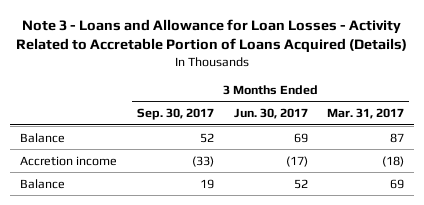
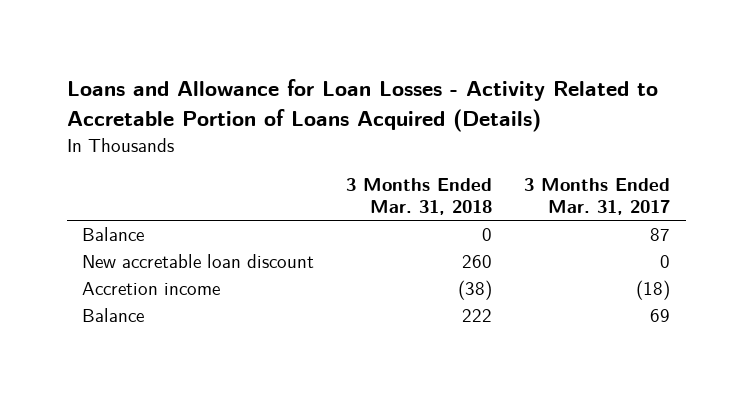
[16,18,408,54] Note 3 - Loans and Allowance for Loan Losses - Activity Related to Accretable Portion of Loans Acquired (Details) -> [66,79,658,132] Loans and Allowance for Loan Losses - Activity Related to Accretable Portion of Loans Acquired (Details)
[136,108,214,121] Sep. 30, 2017 -> none
[233,108,308,120] Jun. 30, 2017 -> none
none -> [346,177,493,216] 3 Months Ended Mar. 31, 2018
none -> [82,254,315,269] New accretable loan discount

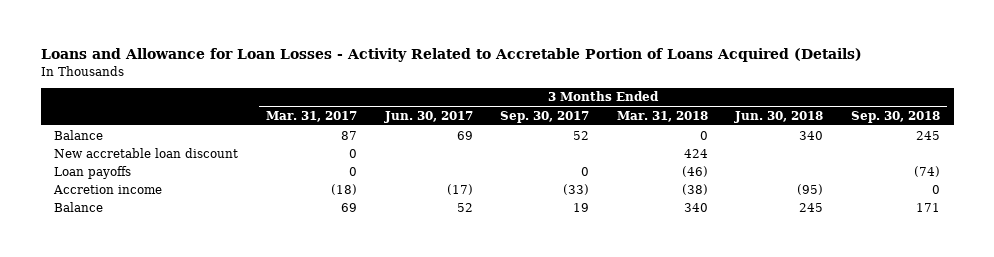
none -> [383,110,473,123] Jun. 30, 2017
none -> [500,110,590,123] Sep. 30, 2017
none -> [734,110,824,123] Jun. 30, 2018
none -> [850,110,940,123] Sep. 30, 2018
[462,255,493,269] 260 -> [683,148,708,158] 424
none -> [54,165,132,179] Loan payoffs
[462,309,493,323] 222 -> [683,202,708,212] 340

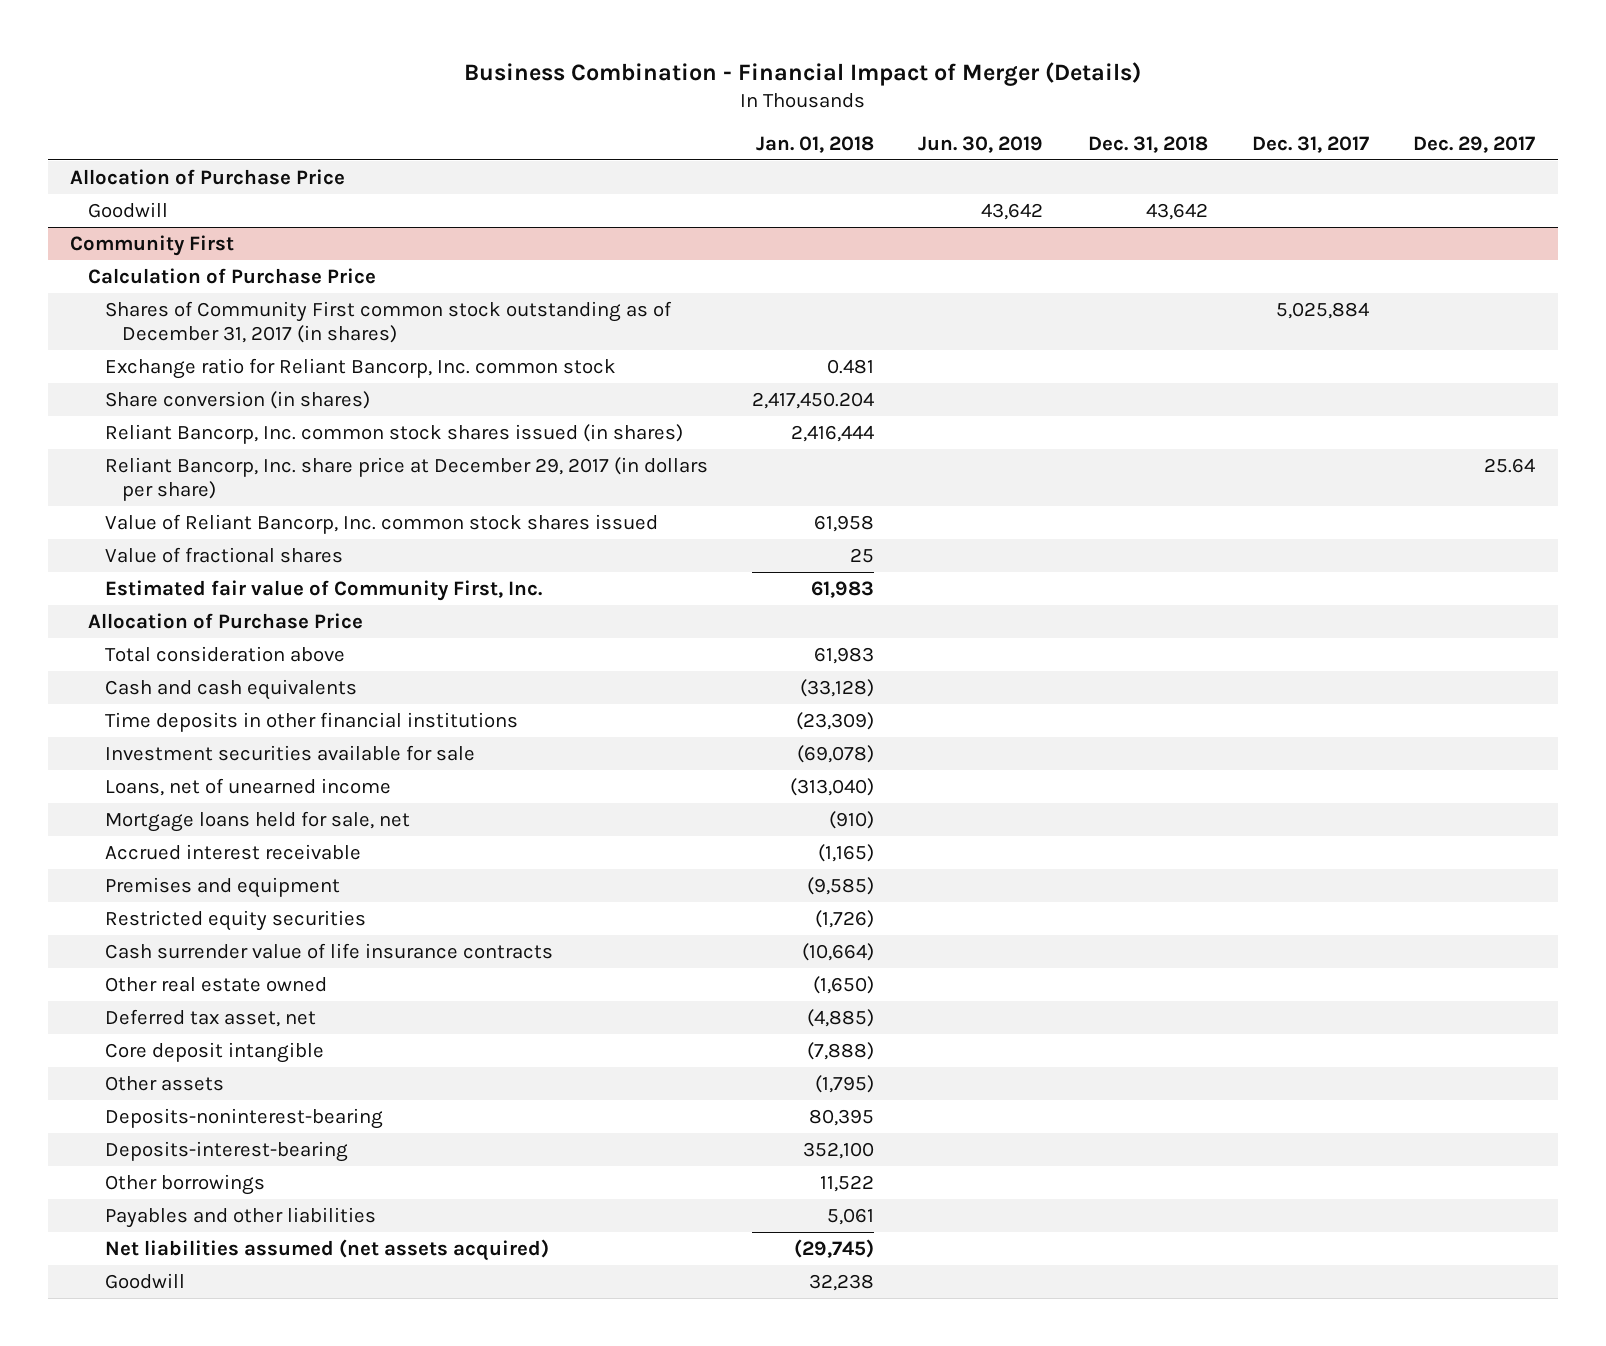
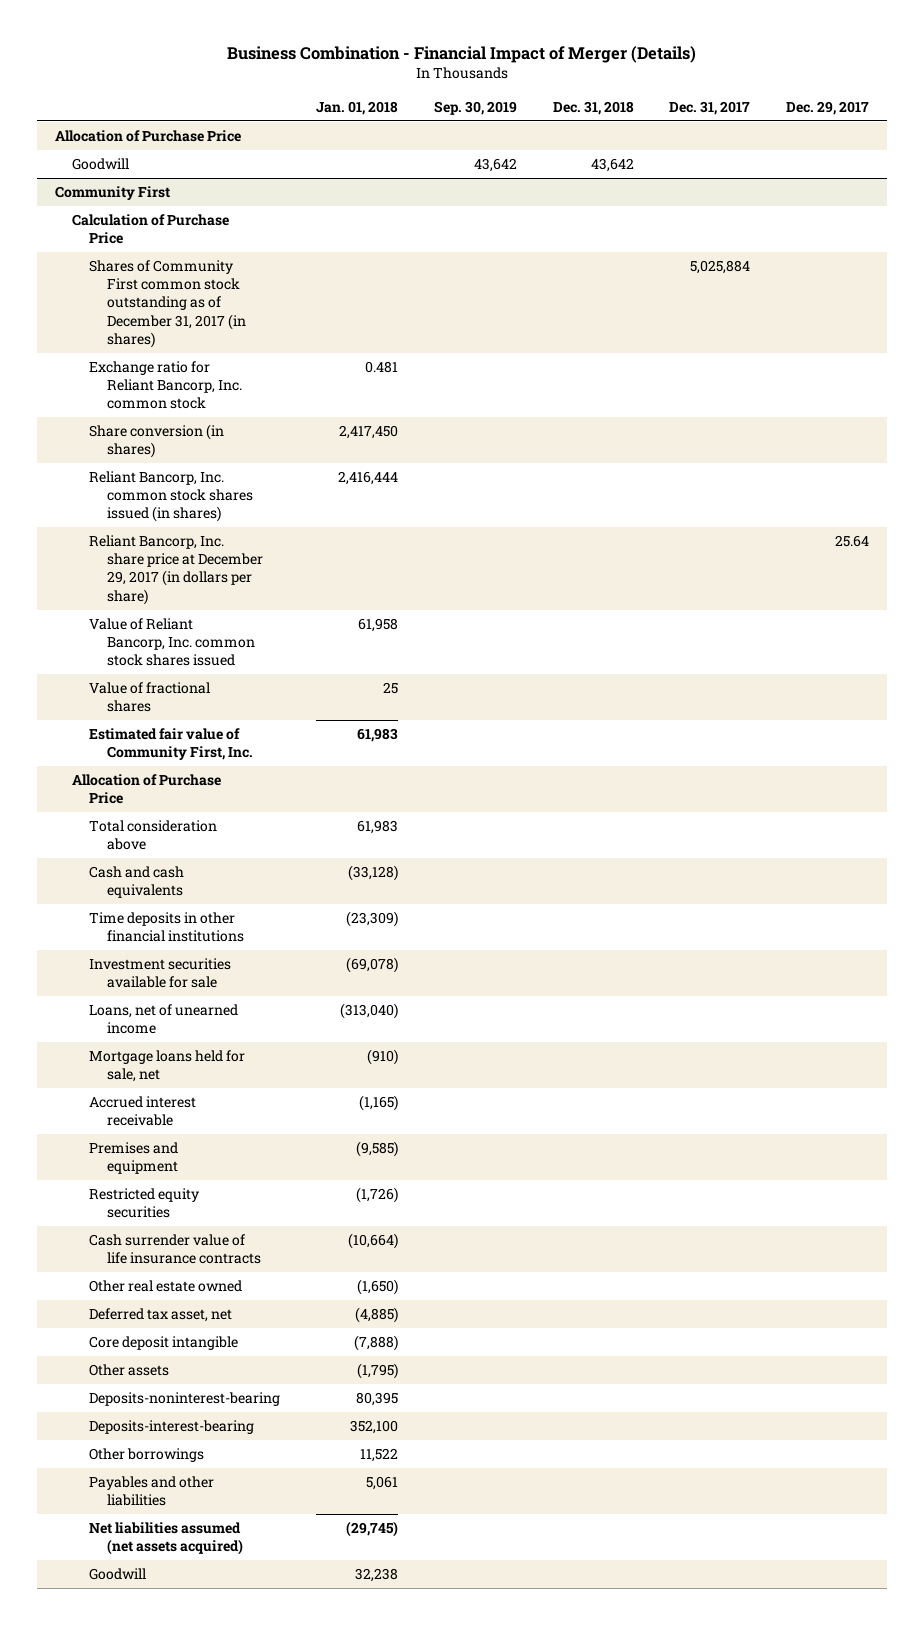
[918,136,1044,154] Jun. 30, 2019 -> none
none -> [433,100,517,115] Sep. 30, 2019
[752,391,875,409] 2,417,450.204 -> [339,425,399,440] 2,417,450

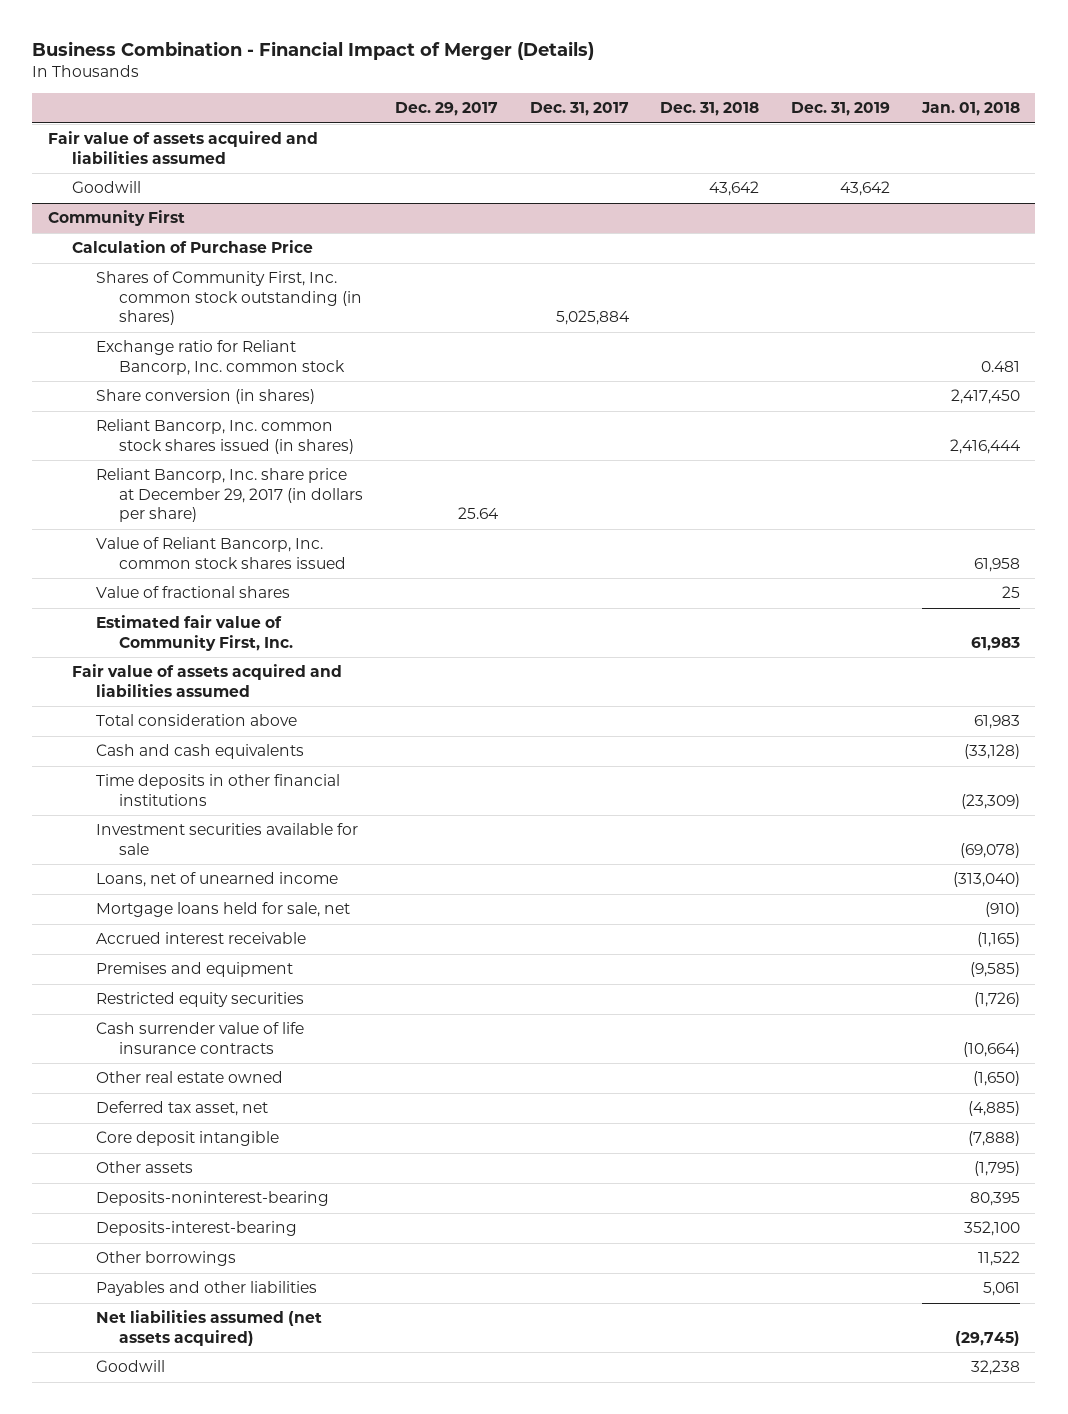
[433,100,517,115] Sep. 30, 2019 -> none
none -> [791,102,891,117] Dec. 31, 2019
[55,130,242,143] Allocation of Purchase Price -> [48,131,319,164] Fair value of assets acquired and liabilities assumed
[89,260,246,348] Shares of Community First common stock outstanding as of December 31, 2017 (in shares) -> [95,271,363,326] Shares of Community First, Inc. common stock outstanding (in shares)
[72,774,222,805] Allocation of Purchase Price -> [71,664,342,697] Fair value of assets acquired and liabilities assumed

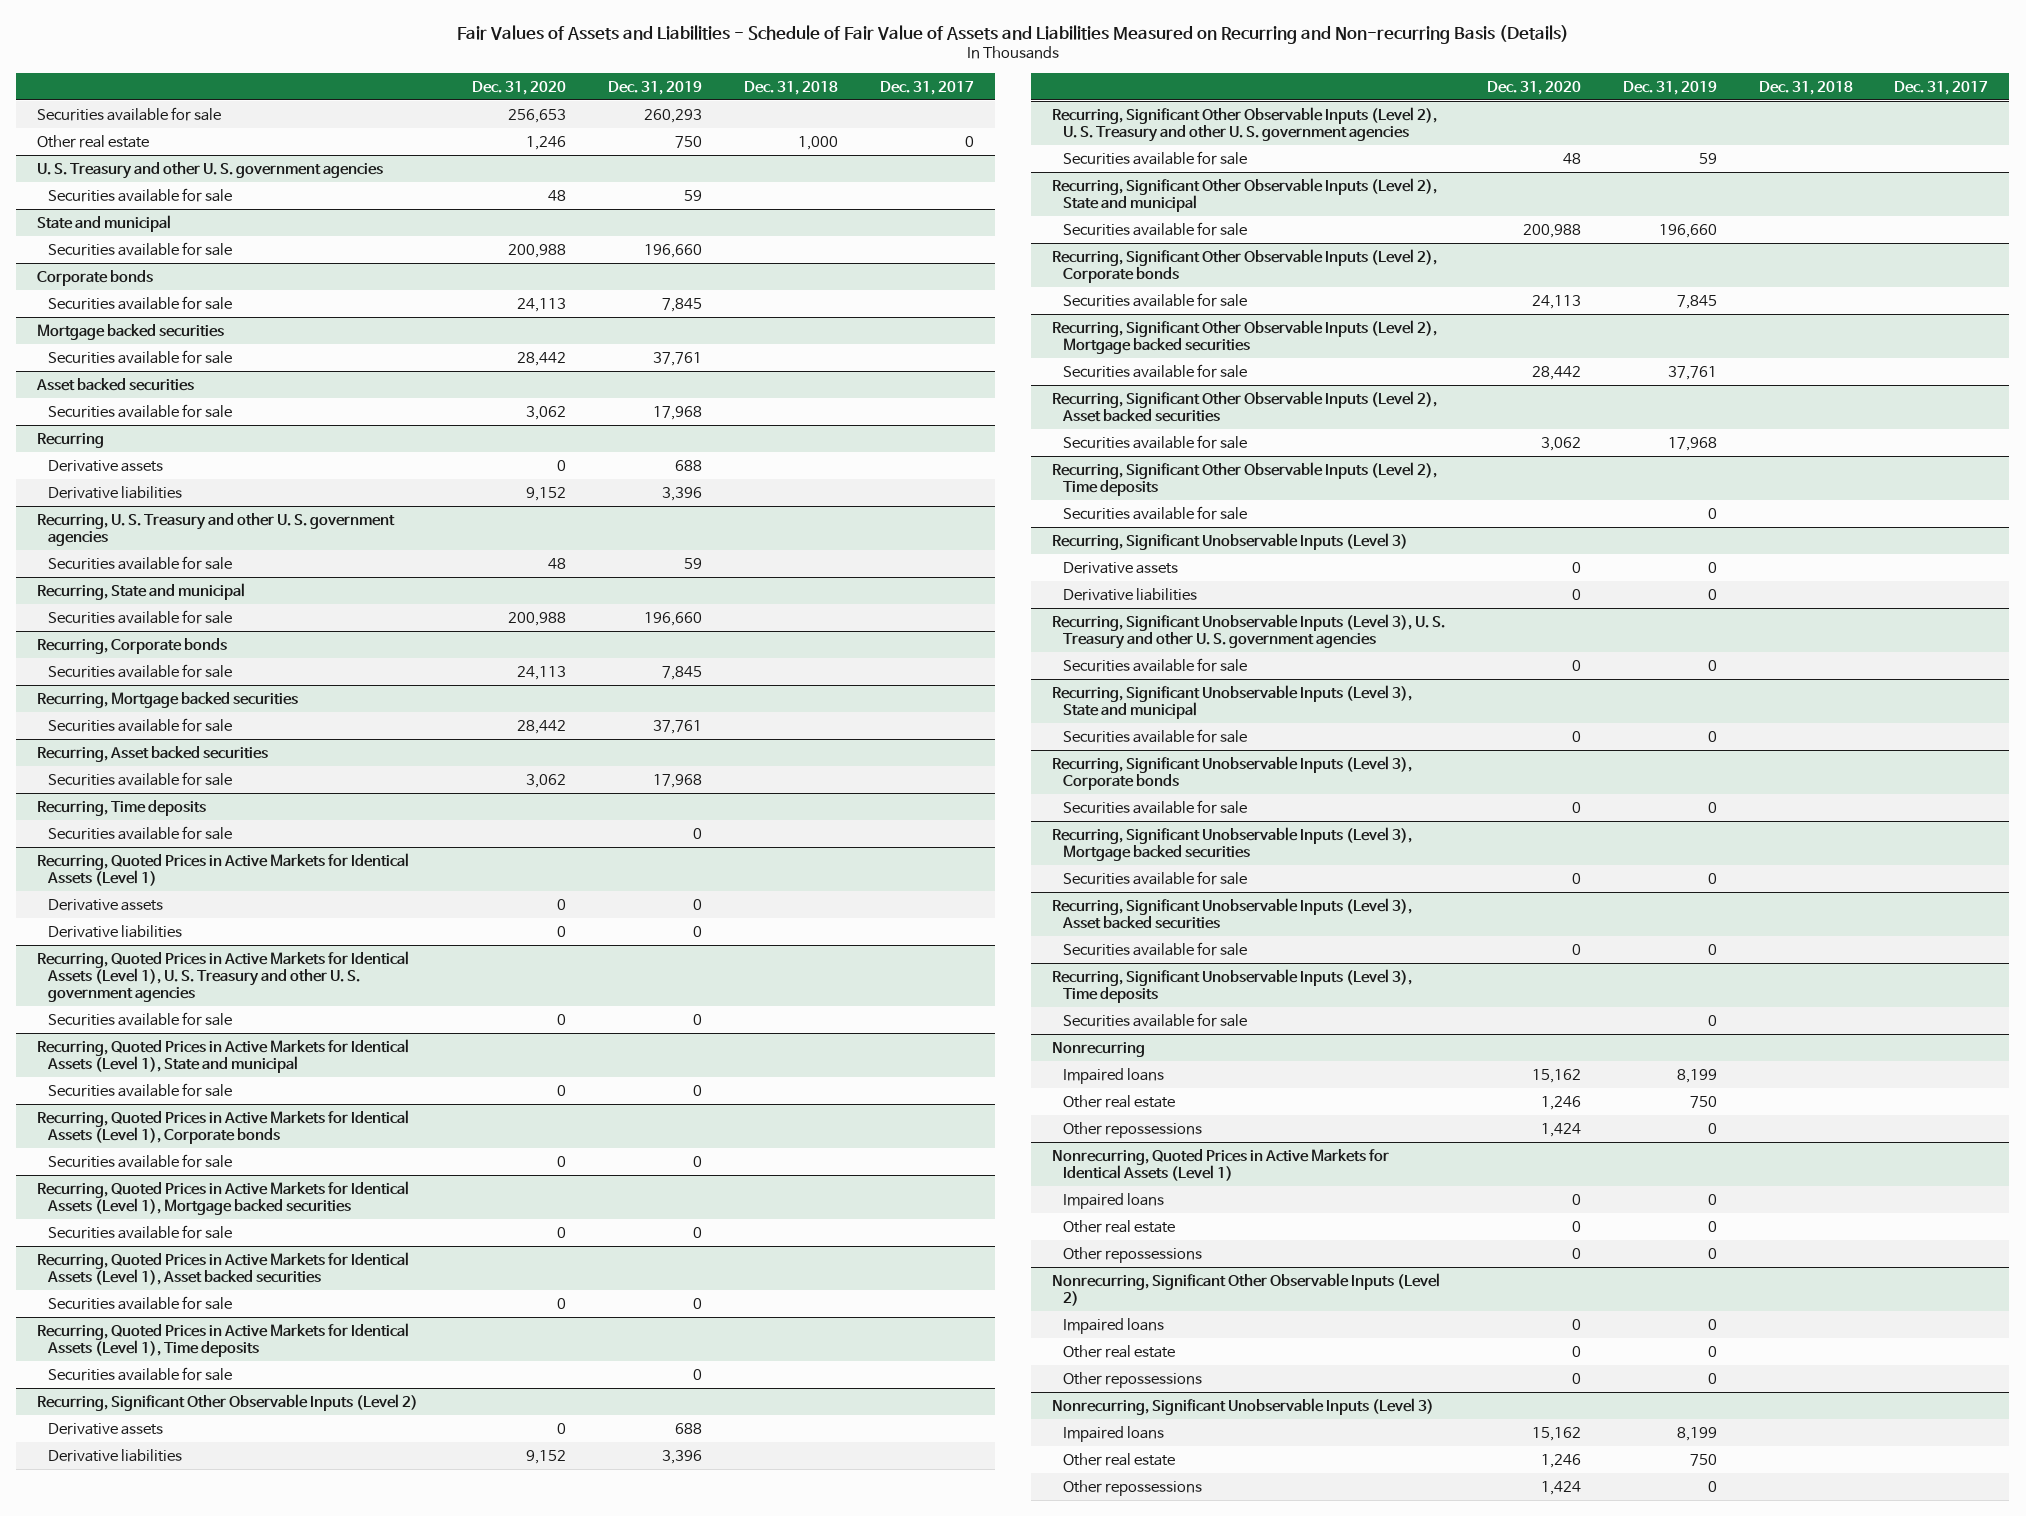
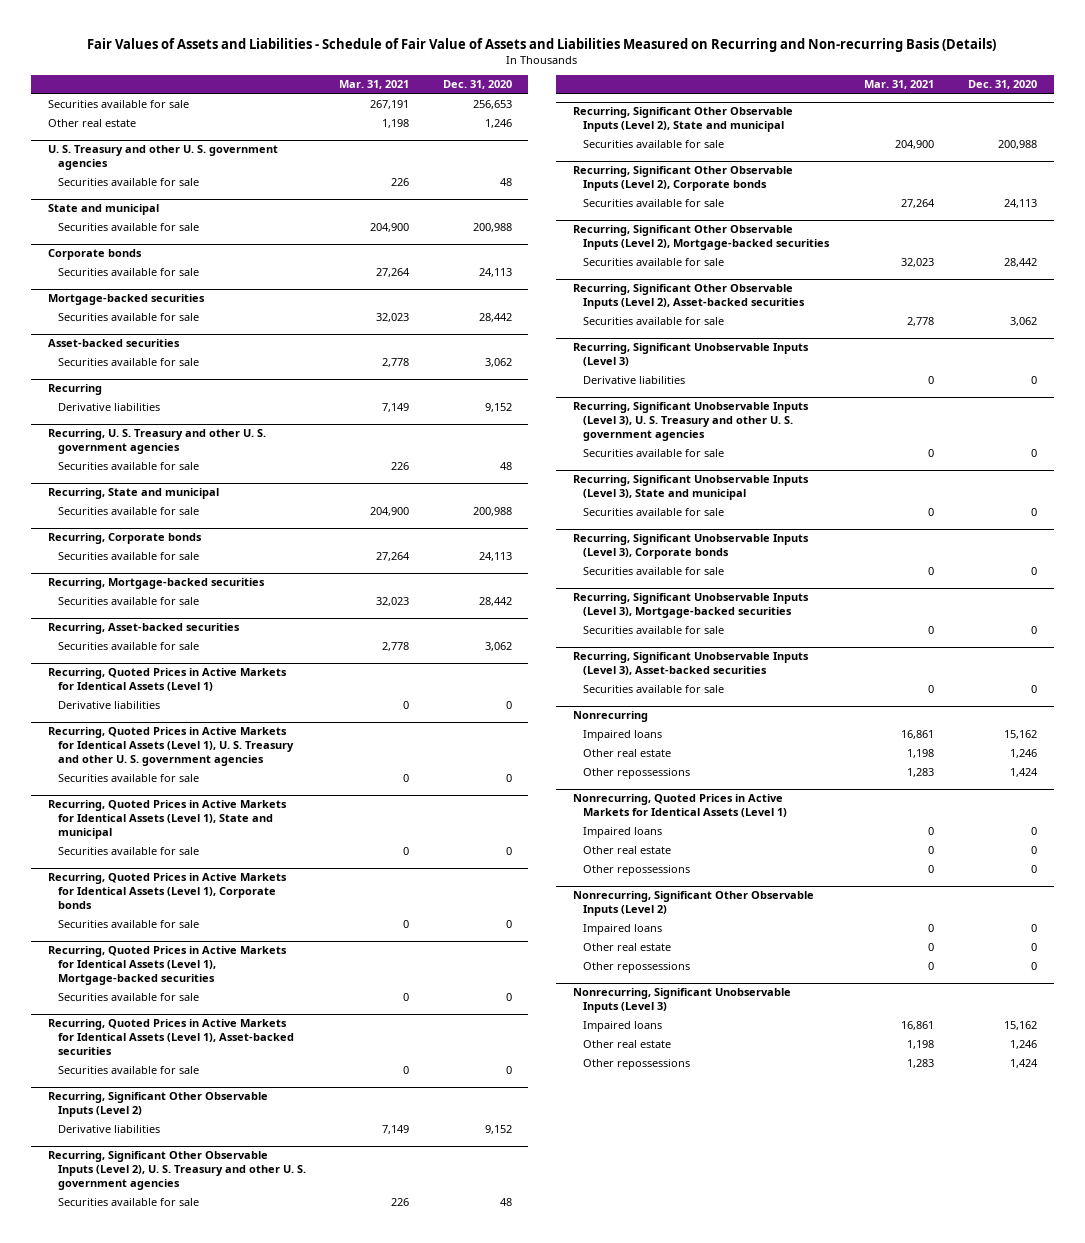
[608,80,703,95] Dec. 31, 2019 -> none
[743,80,838,95] Dec. 31, 2018 -> none
[879,80,974,95] Dec. 31, 2017 -> none
none -> [339,80,410,90] Mar. 31, 2021
[37,323,225,340] Mortgage backed securities -> [48,294,206,306] Mortgage-backed securities
[36,377,195,391] Asset backed securities -> [48,339,181,348] Asset-backed securities
[48,459,164,472] Derivative assets -> none
[37,691,299,708] Recurring, Mortgage backed securities -> [48,578,266,590] Recurring, Mortgage-backed securities
[37,745,269,762] Recurring, Asset backed securities -> [48,623,241,635] Recurring, Asset-backed securities
[37,799,207,816] Recurring, Time deposits -> none
[48,825,233,840] Securities available for sale -> none
[48,898,164,911] Derivative assets -> none
[37,1180,410,1215] Recurring, Quoted Prices in Active Markets for Identical Assets (Level 1), Mortgage backed securities -> [48,946,288,986] Recurring, Quoted Prices in Active Markets for Identical Assets (Level 1), Mortgage-backed securities
[37,1251,410,1285] Recurring, Quoted Prices in Active Markets for Identical Assets (Level 1), Asset backed securities -> [48,1019,294,1056] Recurring, Quoted Prices in Active Markets for Identical Assets (Level 1), Asset-backed securities
[37,1322,410,1357] Recurring, Quoted Prices in Active Markets for Identical Assets (Level 1), Time deposits -> none
[48,1366,233,1381] Securities available for sale -> none
[48,1422,164,1435] Derivative assets -> none
[1051,319,1437,354] Recurring, Significant Other Observable Inputs (Level 2), Mortgage backed securities -> [573,225,830,251] Recurring, Significant Other Observable Inputs (Level 2), Mortgage-backed securities
[1051,390,1437,422] Recurring, Significant Other Observable Inputs (Level 2), Asset backed securities -> [573,284,805,310] Recurring, Significant Other Observable Inputs (Level 2), Asset-backed securities
[1051,461,1437,496] Recurring, Significant Other Observable Inputs (Level 2), Time deposits -> none
[1063,505,1248,520] Securities available for sale -> none
[1063,561,1179,574] Derivative assets -> none
[1051,826,1412,861] Recurring, Significant Unobservable Inputs (Level 3), Mortgage backed securities -> [573,593,810,619] Recurring, Significant Unobservable Inputs (Level 3), Mortgage-backed securities
[1051,897,1412,929] Recurring, Significant Unobservable Inputs (Level 3), Asset backed securities -> [573,652,810,676] Recurring, Significant Unobservable Inputs (Level 3), Asset-backed securities
[1051,968,1412,1003] Recurring, Significant Unobservable Inputs (Level 3), Time deposits -> none
[1063,1012,1248,1027] Securities available for sale -> none

